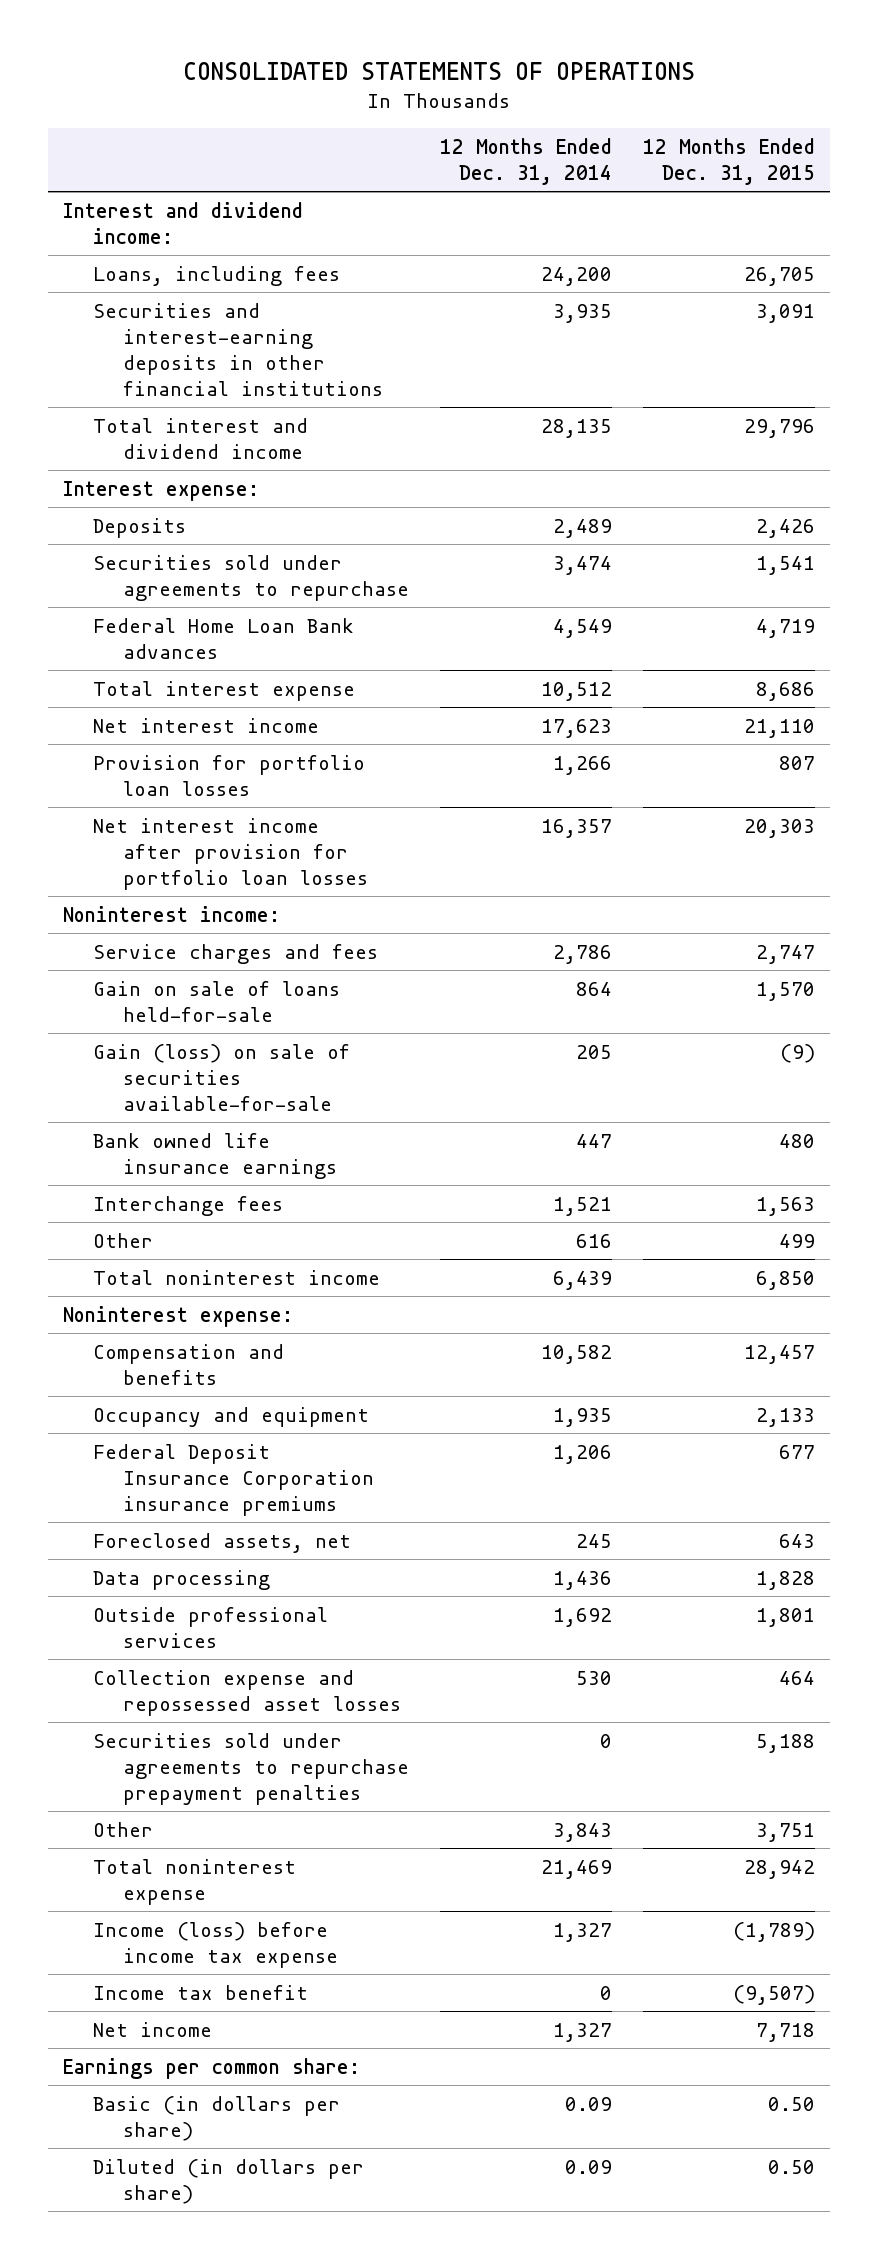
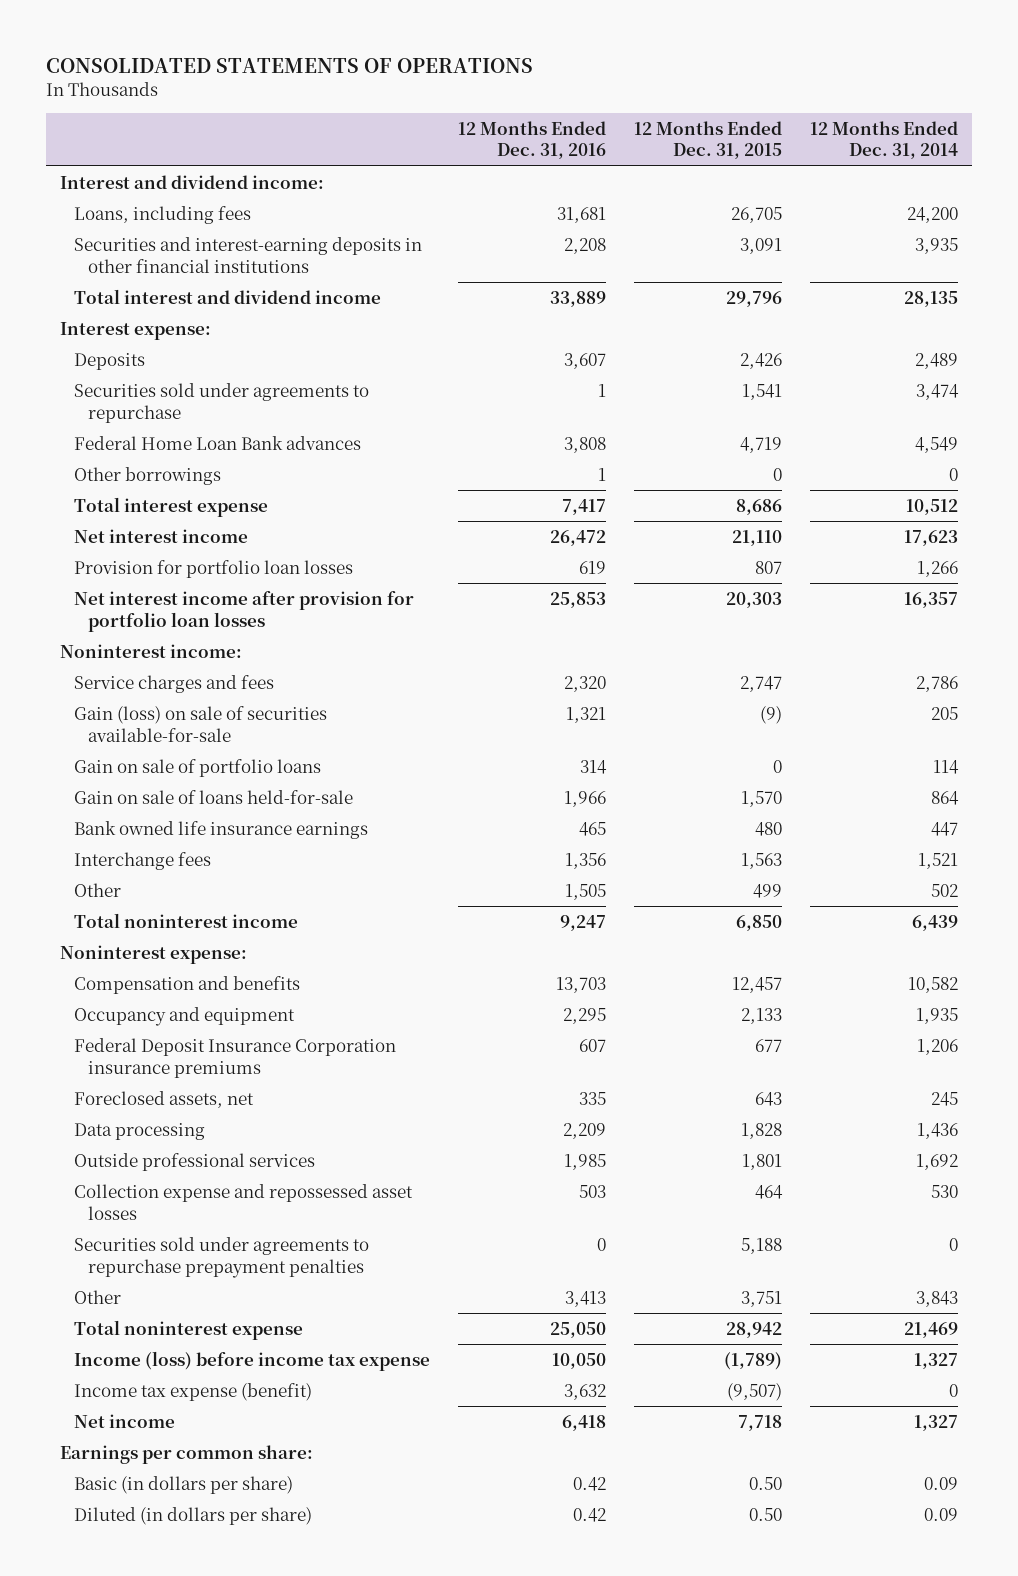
none -> [458,120,607,160] 12 Months Ended Dec. 31, 2016
none -> [74,466,222,485] Other borrowings
none -> [74,758,322,777] Gain on sale of portfolio loans
[93,980,341,1022] Gain on sale of loans held-for-sale -> [74,789,354,804] Gain on sale of loans held-for-sale
[575,1233,612,1248] 616 -> [931,883,959,897] 502
[93,1984,309,2000] Income tax benefit -> [74,1382,313,1401] Income tax expense (benefit)

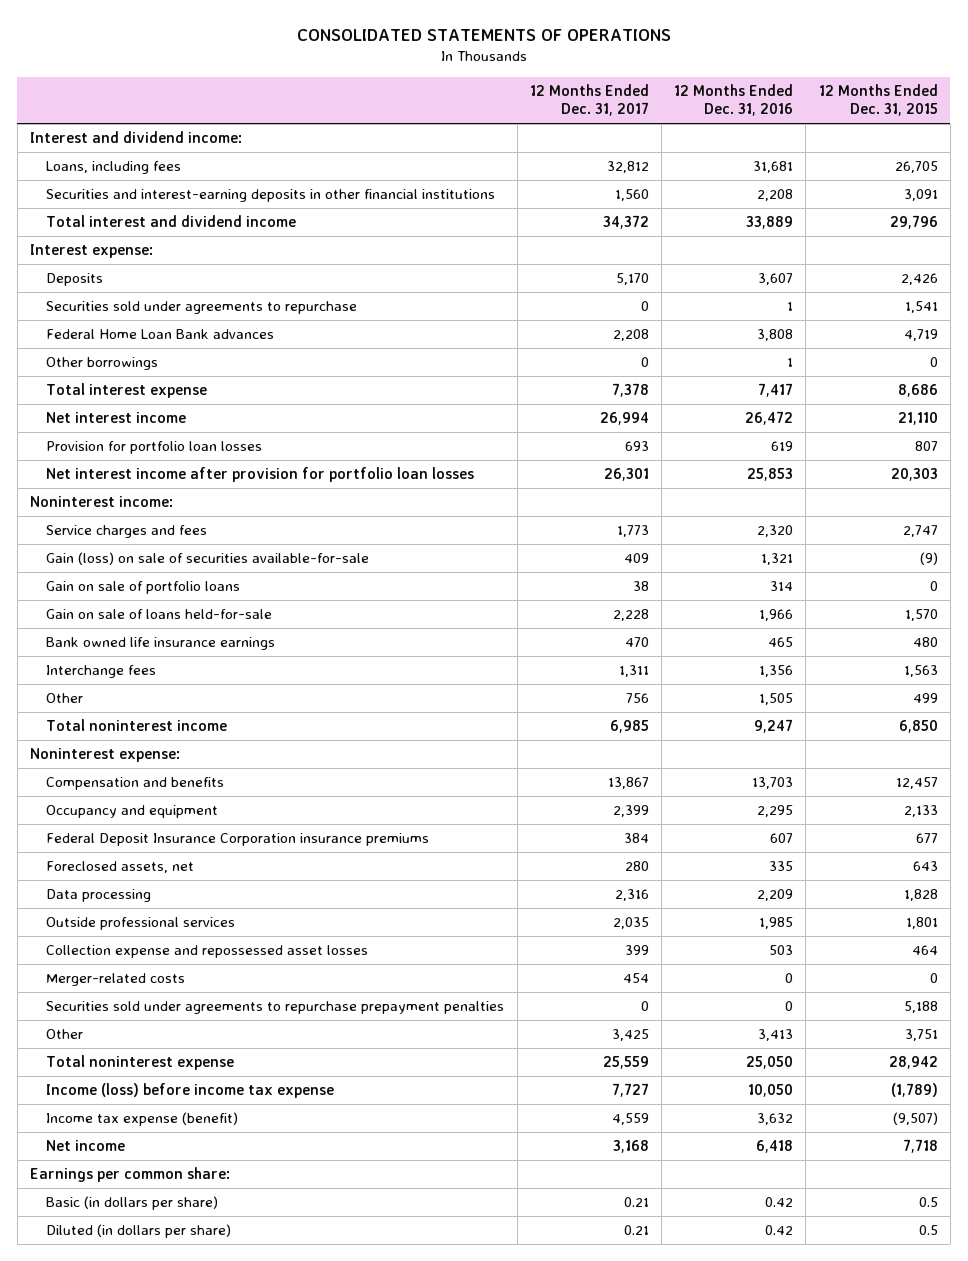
[810,120,959,160] 12 Months Ended Dec. 31, 2014 -> none
none -> [529,83,649,117] 12 Months Ended Dec. 31, 2017
none -> [46,973,186,987] Merger-related costs
[749,1476,783,1490] 0.50 -> [918,1197,938,1208] 0.5
[749,1507,783,1521] 0.50 -> [918,1225,938,1236] 0.5

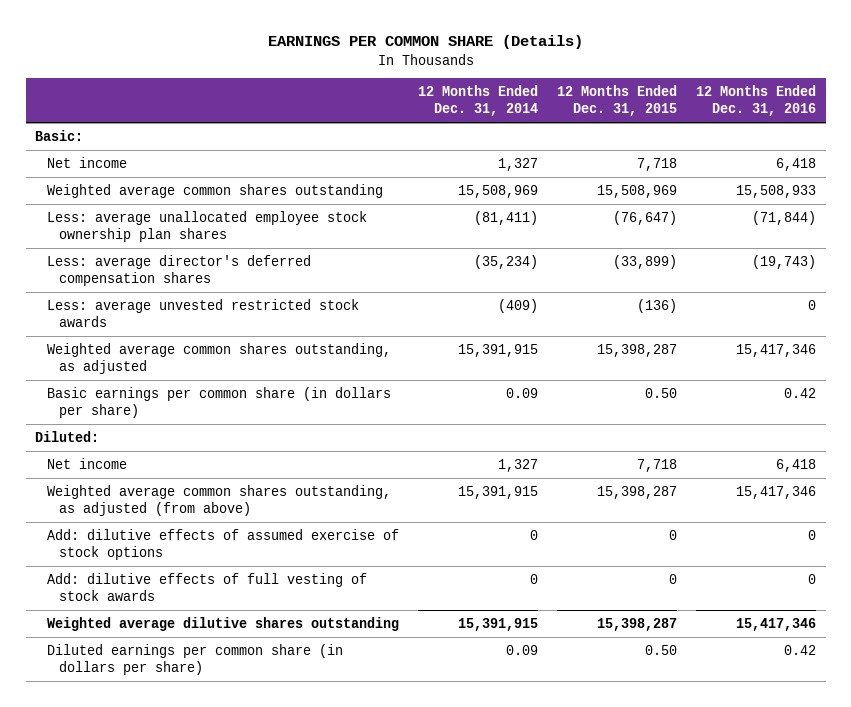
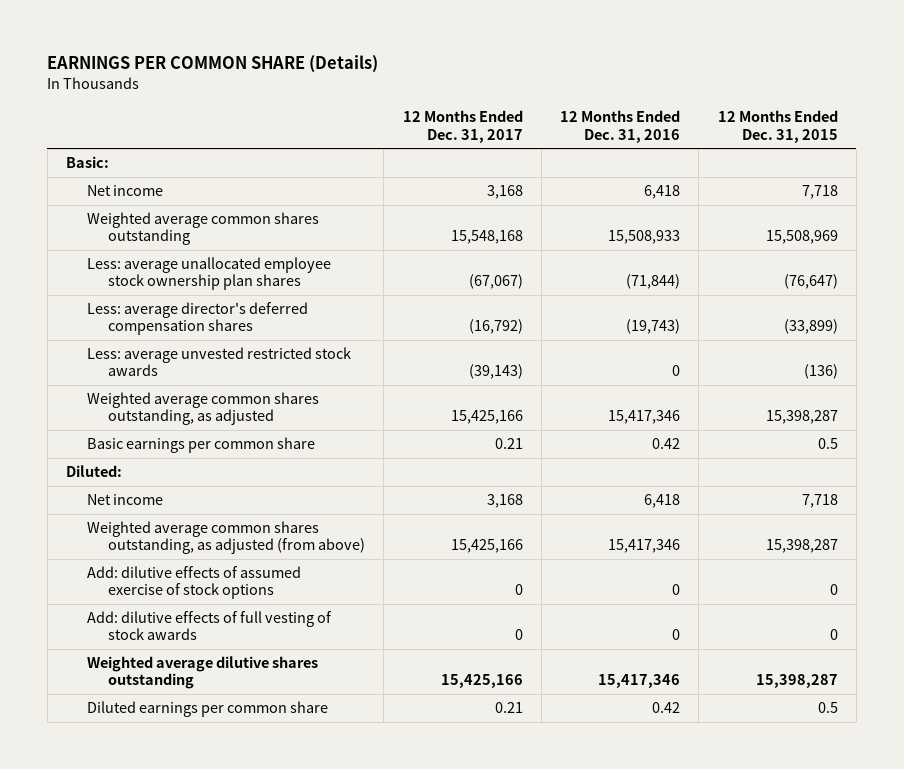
[418,85,539,117] 12 Months Ended Dec. 31, 2014 -> none
none -> [402,110,523,143] 12 Months Ended Dec. 31, 2017
[47,387,392,419] Basic earnings per common share (in dollars per share) -> [86,437,315,454] Basic earnings per common share
[645,388,678,399] 0.50 -> [817,438,838,450] 0.5
[47,644,344,676] Diluted earnings per common share (in dollars per share) -> [86,701,328,718] Diluted earnings per common share
[645,645,678,656] 0.50 -> [817,702,838,714] 0.5

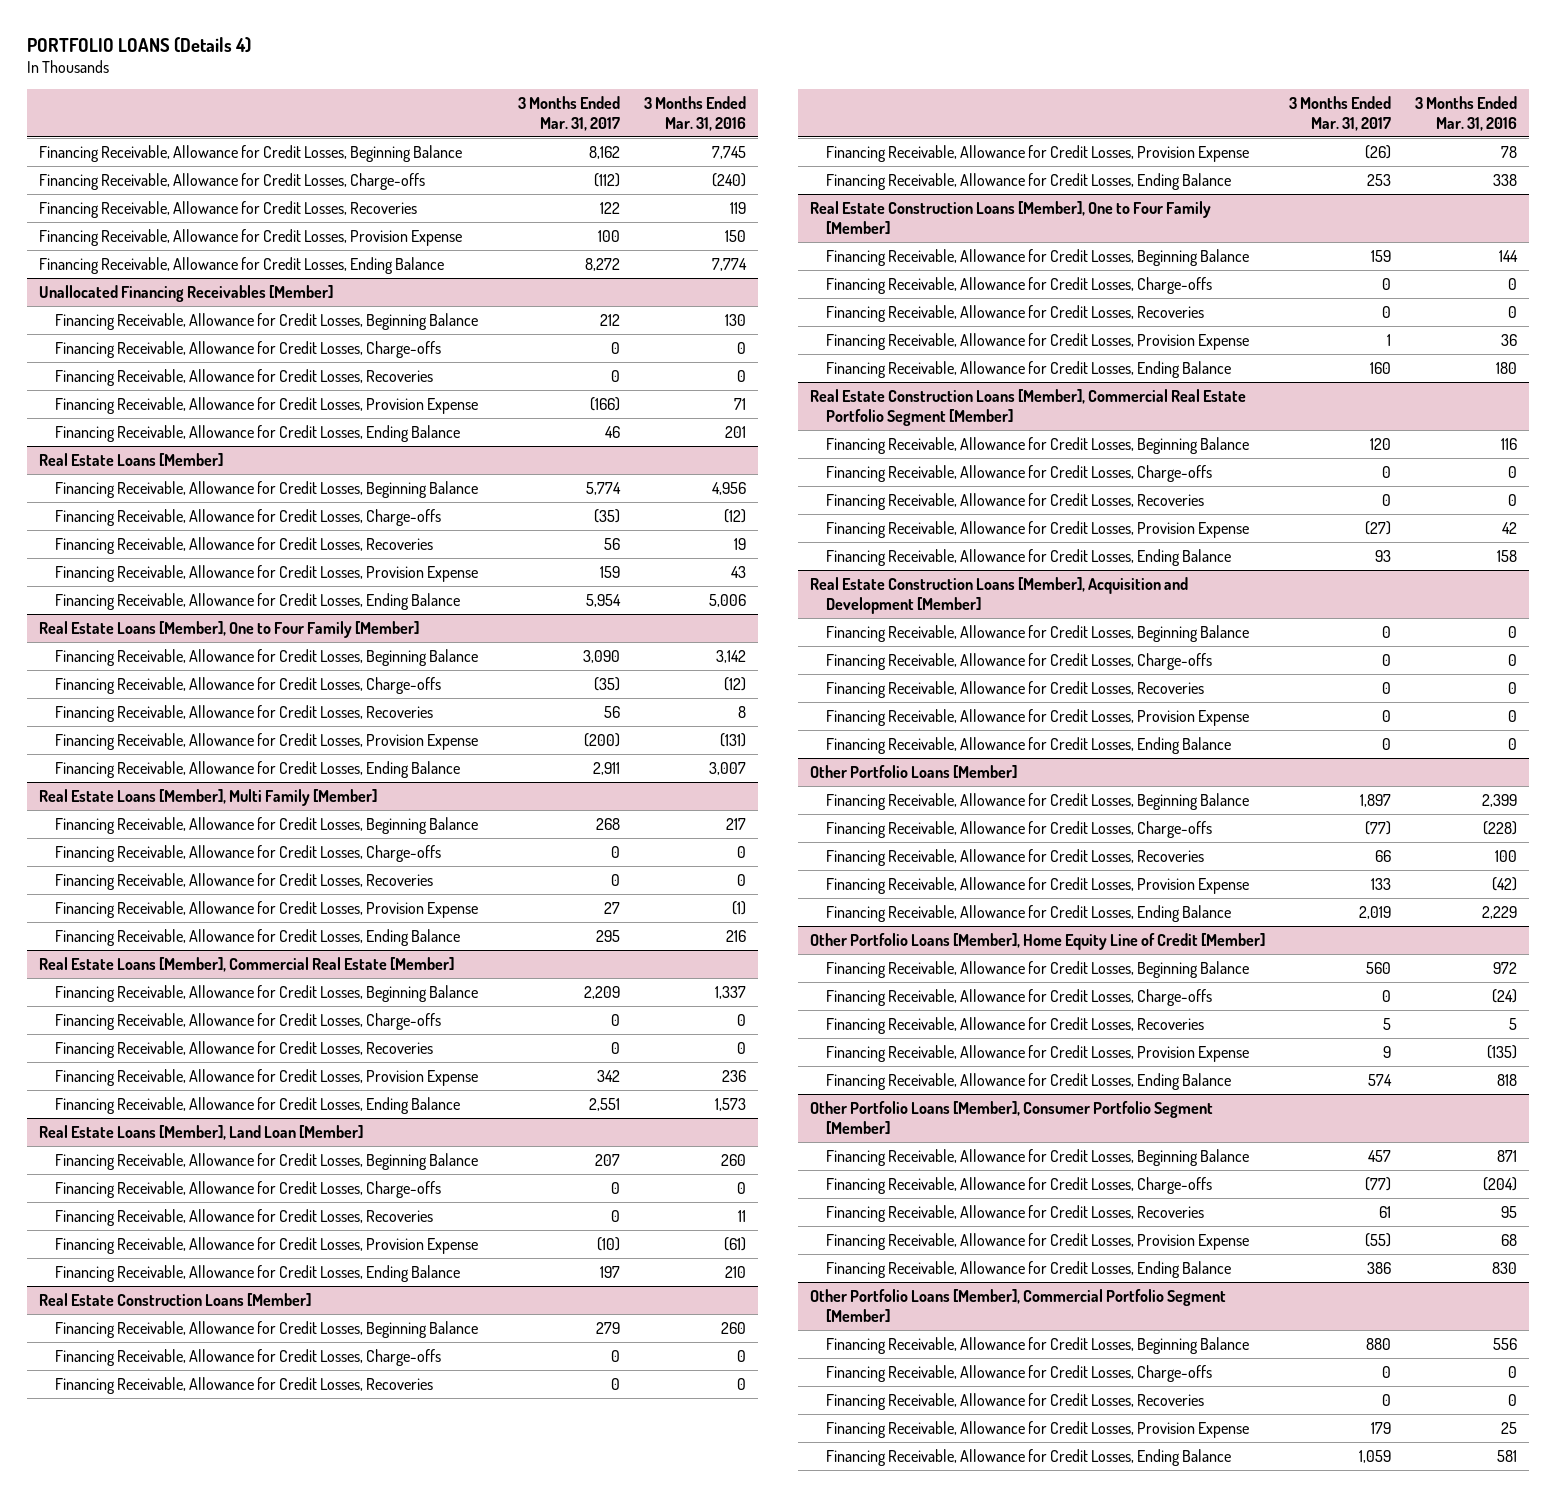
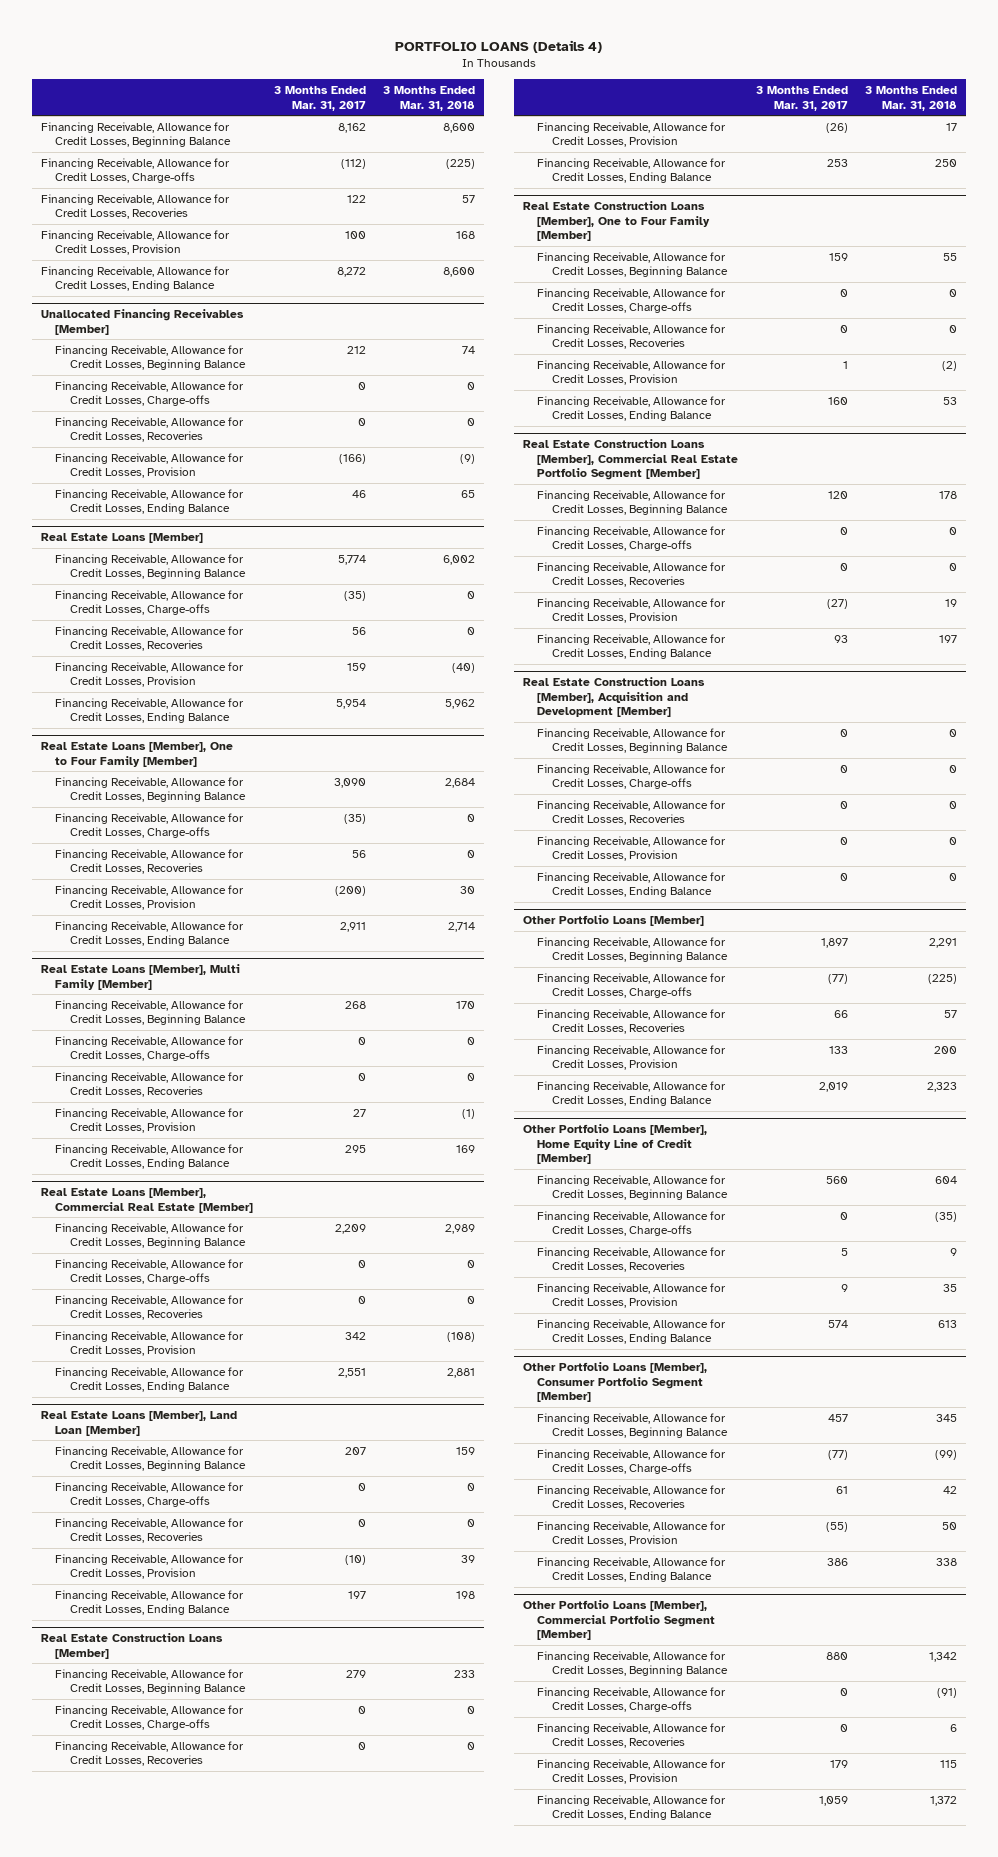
[643,96,746,131] 3 Months Ended Mar. 31, 2016 -> none
none -> [382,86,475,111] 3 Months Ended Mar. 31, 2018
[38,228,462,246] Financing Receivable, Allowance for Credit Losses, Provision Expense -> [40,229,230,256] Financing Receivable, Allowance for Credit Losses, Provision
[54,396,478,414] Financing Receivable, Allowance for Credit Losses, Provision Expense -> [55,452,245,479] Financing Receivable, Allowance for Credit Losses, Provision
[54,564,478,582] Financing Receivable, Allowance for Credit Losses, Provision Expense -> [55,661,245,688] Financing Receivable, Allowance for Credit Losses, Provision
[54,732,478,750] Financing Receivable, Allowance for Credit Losses, Provision Expense -> [55,884,245,911] Financing Receivable, Allowance for Credit Losses, Provision
[54,900,478,918] Financing Receivable, Allowance for Credit Losses, Provision Expense -> [55,1107,245,1134] Financing Receivable, Allowance for Credit Losses, Provision
[54,1068,478,1086] Financing Receivable, Allowance for Credit Losses, Provision Expense -> [55,1330,245,1357] Financing Receivable, Allowance for Credit Losses, Provision
[54,1236,478,1254] Financing Receivable, Allowance for Credit Losses, Provision Expense -> [55,1553,245,1580] Financing Receivable, Allowance for Credit Losses, Provision
[826,144,1250,162] Financing Receivable, Allowance for Credit Losses, Provision Expense -> [537,121,727,148] Financing Receivable, Allowance for Credit Losses, Provision
[826,332,1250,350] Financing Receivable, Allowance for Credit Losses, Provision Expense -> [537,359,727,386] Financing Receivable, Allowance for Credit Losses, Provision
[826,520,1250,538] Financing Receivable, Allowance for Credit Losses, Provision Expense -> [537,597,727,624] Financing Receivable, Allowance for Credit Losses, Provision
[826,708,1250,726] Financing Receivable, Allowance for Credit Losses, Provision Expense -> [537,835,727,862] Financing Receivable, Allowance for Credit Losses, Provision
[826,876,1250,894] Financing Receivable, Allowance for Credit Losses, Provision Expense -> [537,1044,727,1071] Financing Receivable, Allowance for Credit Losses, Provision
[826,1044,1250,1062] Financing Receivable, Allowance for Credit Losses, Provision Expense -> [537,1282,727,1309] Financing Receivable, Allowance for Credit Losses, Provision
[826,1232,1250,1250] Financing Receivable, Allowance for Credit Losses, Provision Expense -> [537,1520,727,1547] Financing Receivable, Allowance for Credit Losses, Provision
[826,1420,1250,1438] Financing Receivable, Allowance for Credit Losses, Provision Expense -> [537,1758,727,1785] Financing Receivable, Allowance for Credit Losses, Provision

